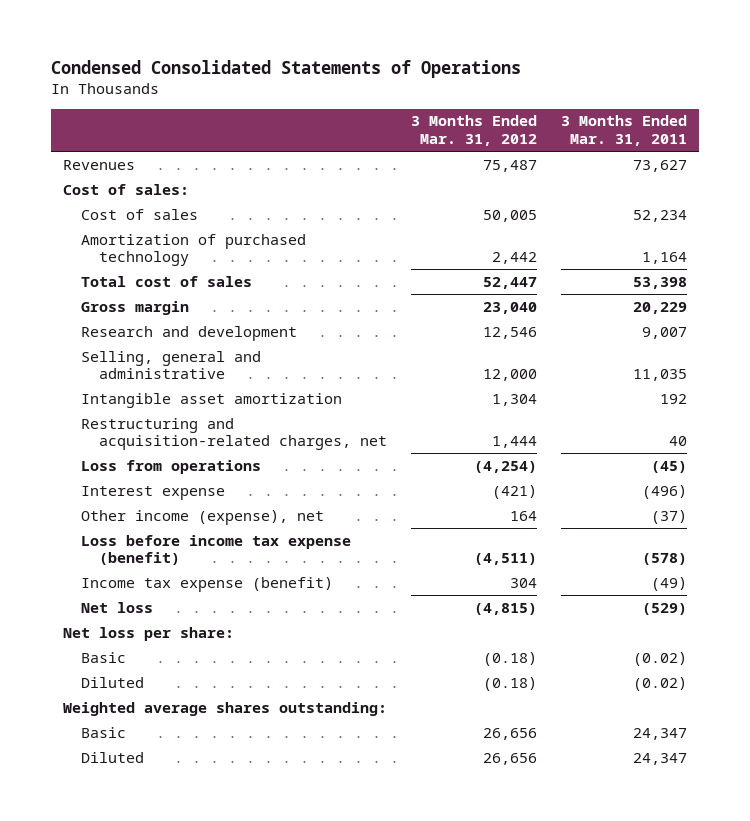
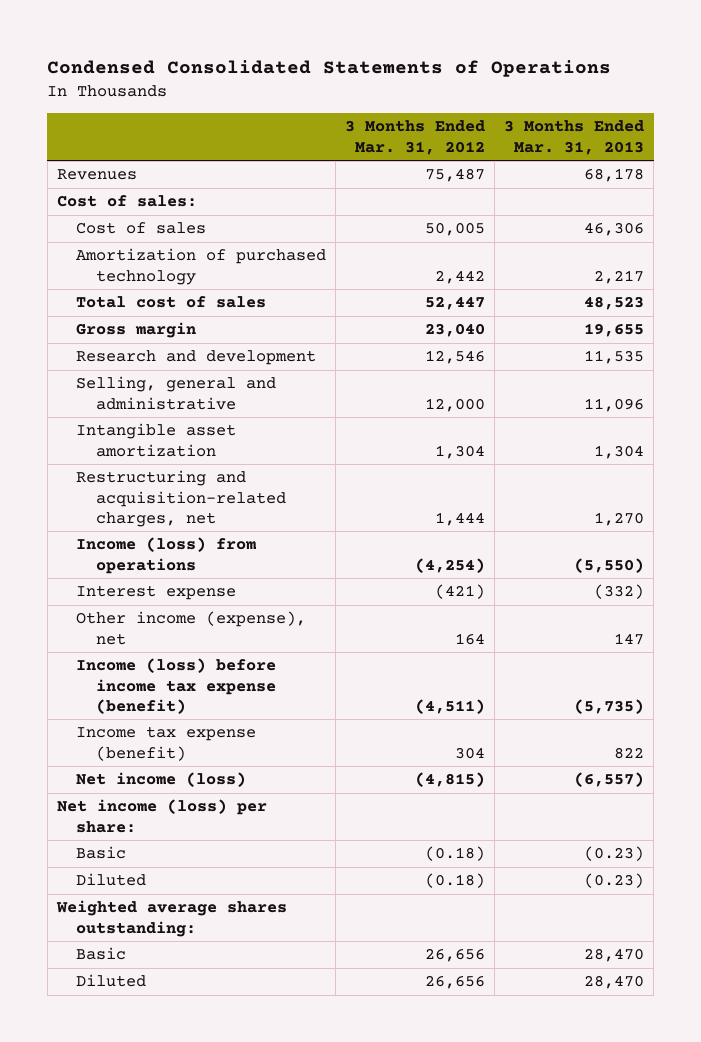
[560,115,687,147] 3 Months Ended Mar. 31, 2011 -> none
none -> [504,120,645,155] 3 Months Ended Mar. 31, 2013
[80,459,261,474] Loss from operations -> [76,537,257,574] Income (loss) from operations
[80,534,351,566] Loss before income tax expense (benefit) -> [76,658,277,714] Income (loss) before income tax expense (benefit)
[80,601,153,613] Net loss -> [76,772,247,788] Net income (loss)
[62,626,234,641] Net loss per share: -> [56,799,267,833] Net income (loss) per share:

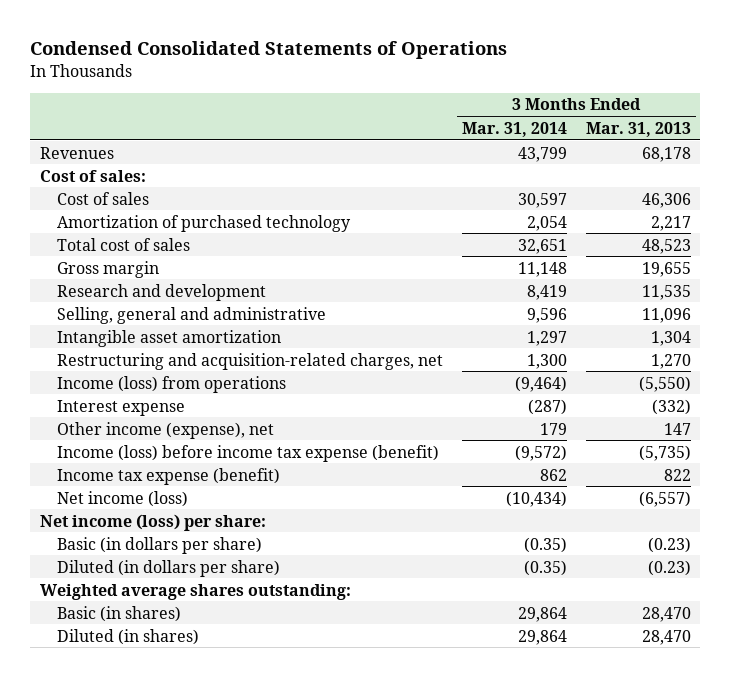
[345,120,486,155] 3 Months Ended Mar. 31, 2012 -> none
none -> [461,121,567,137] Mar. 31, 2014
[76,846,127,860] Basic -> [57,536,263,554] Basic (in dollars per share)
[76,873,147,887] Diluted -> [57,559,281,577] Diluted (in dollars per share)
[76,947,127,961] Basic -> [57,605,182,622] Basic (in shares)
[76,974,147,988] Diluted -> [57,628,200,645] Diluted (in shares)

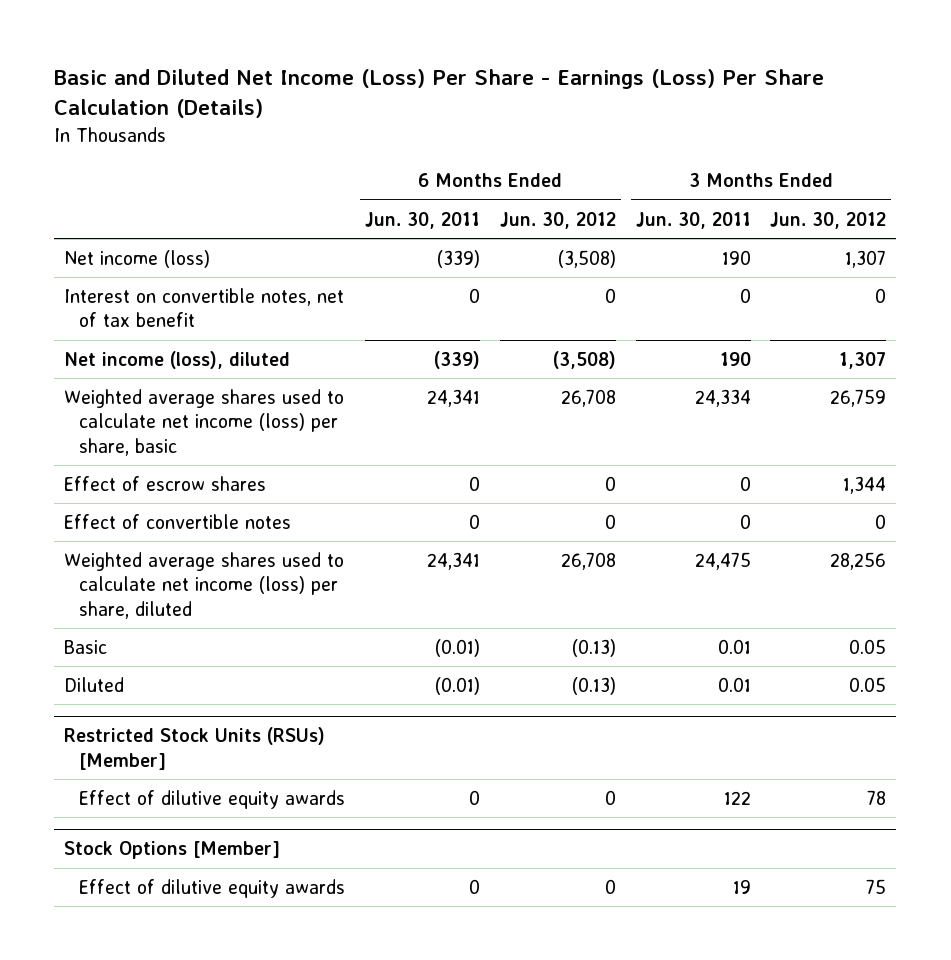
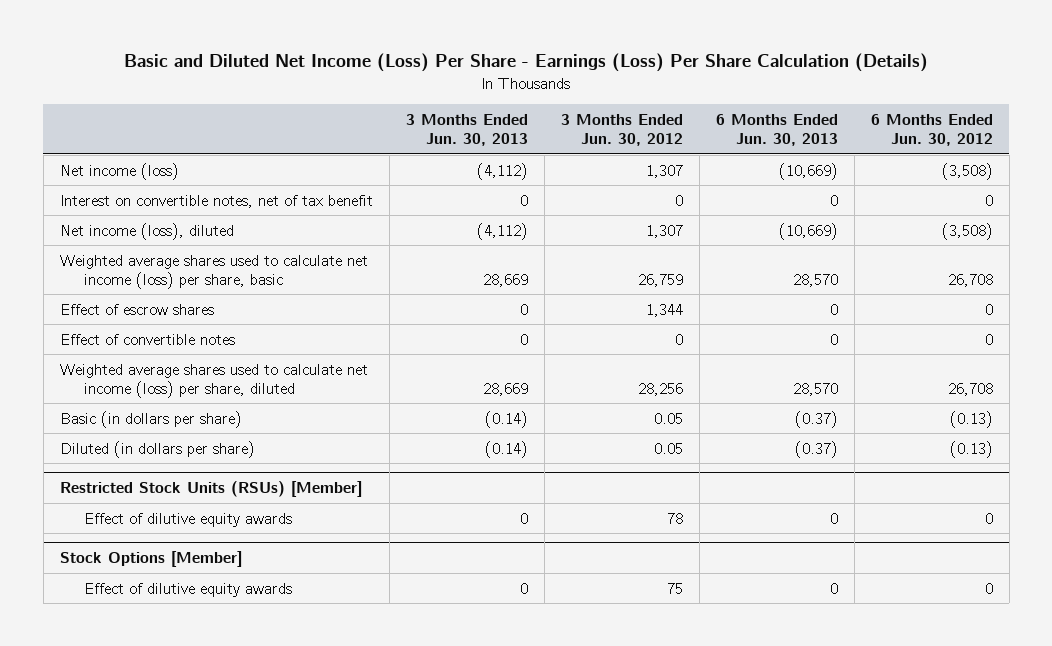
[364,211,480,229] Jun. 30, 2011 -> none
[635,211,751,229] Jun. 30, 2011 -> none
none -> [405,113,528,146] 3 Months Ended Jun. 30, 2013
none -> [715,113,838,146] 6 Months Ended Jun. 30, 2013
[64,639,108,654] Basic -> [59,410,242,428] Basic (in dollars per share)
[64,676,125,692] Diluted -> [59,440,255,458] Diluted (in dollars per share)

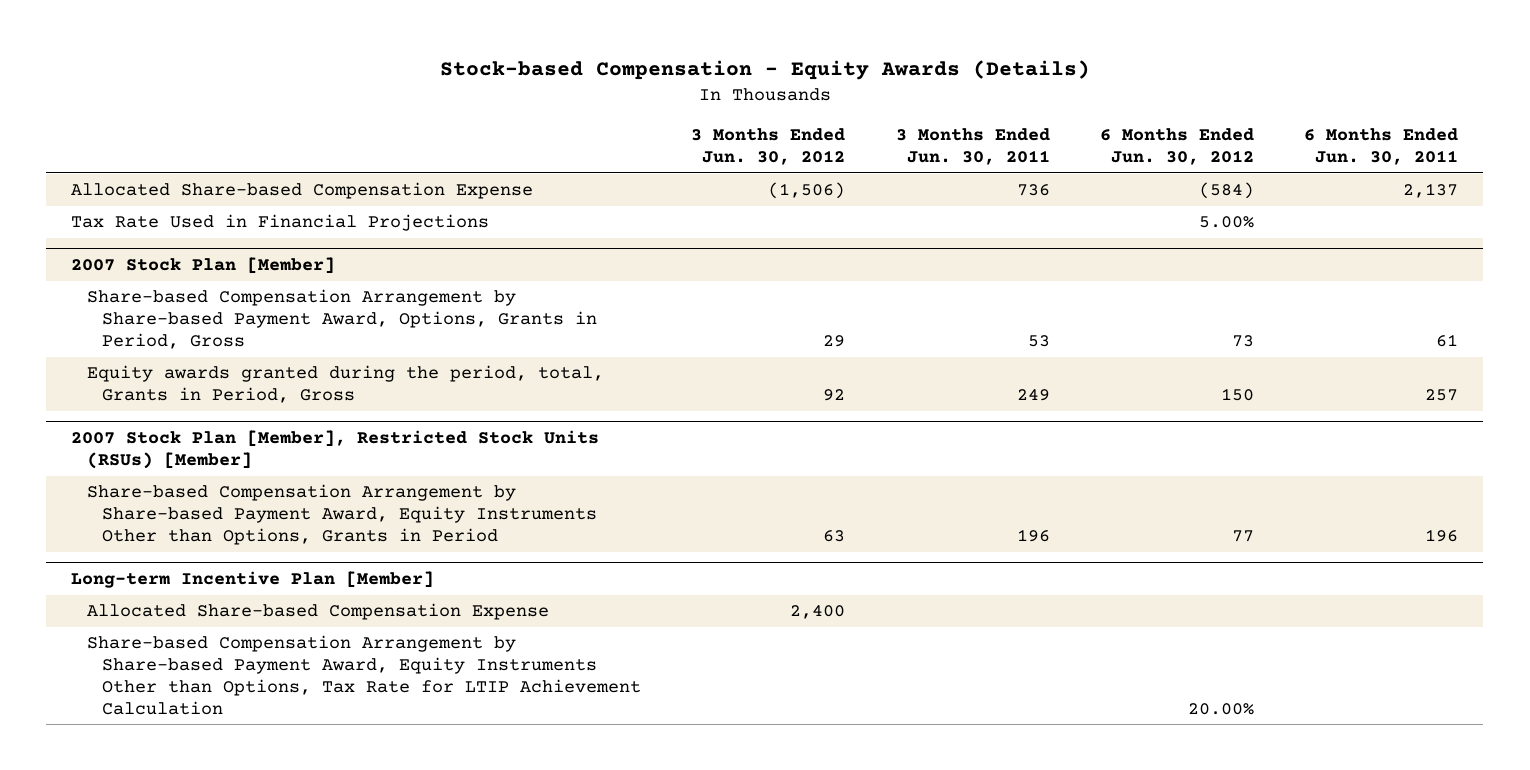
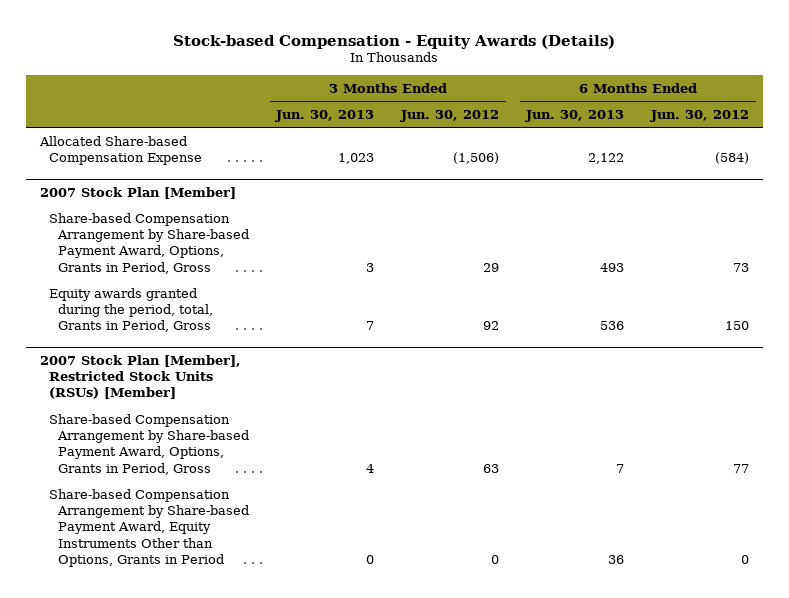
[895,128,1050,166] 3 Months Ended Jun. 30, 2011 -> none
[1304,128,1459,166] 6 Months Ended Jun. 30, 2011 -> none
none -> [275,109,375,122] Jun. 30, 2013
none -> [525,109,625,122] Jun. 30, 2013
[71,214,490,232] Tax Rate Used in Financial Projections -> none
[71,571,435,589] Long-term Incentive Plan [Member] -> none
[86,603,549,621] Allocated Share-based Compensation Expense -> none
[86,635,642,715] Share-based Compensation Arrangement by Share-based Payment Award, Equity Instruments Other than Options, Tax Rate for LTIP Achievement Calculation -> none
none -> [49,413,250,475] Share-based Compensation Arrangement by Share-based Payment Award, Options, Grants in Period, Gross
[823,530,846,543] 63 -> [491,554,500,564] 0
[1232,530,1255,543] 77 -> [741,554,750,564] 0

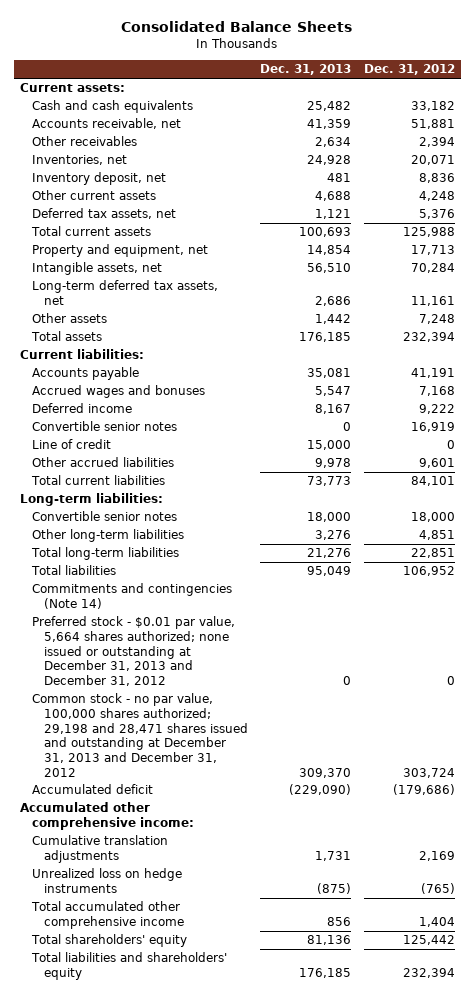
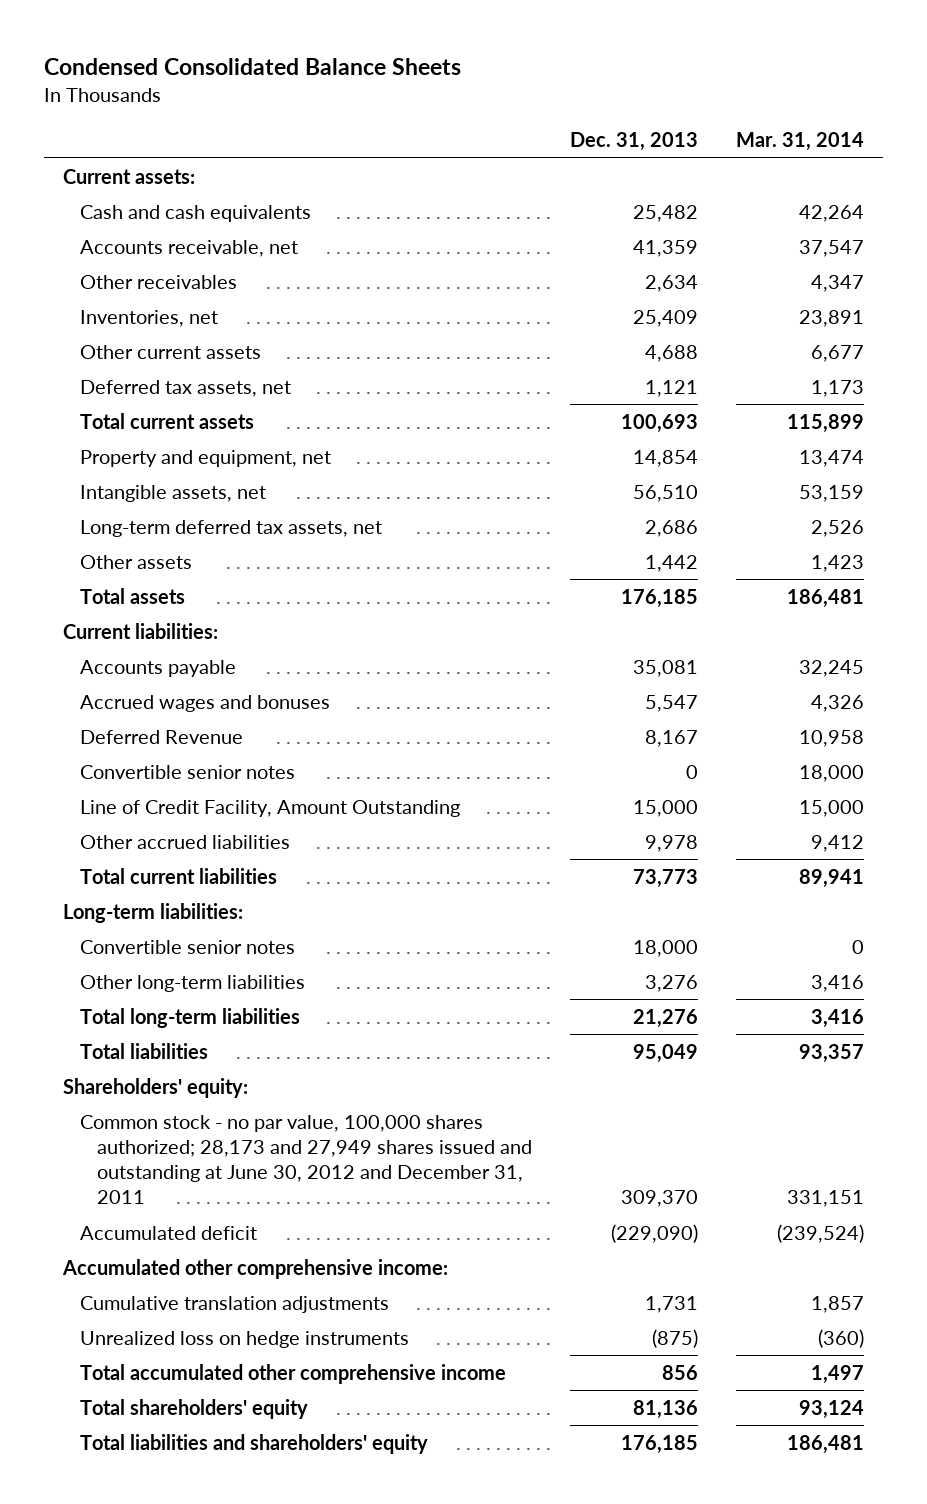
[121,21,353,33] Consolidated Balance Sheets -> [43,58,461,76] Condensed Consolidated Balance Sheets
[363,64,455,76] Dec. 31, 2012 -> none
none -> [736,132,865,152] Mar. 31, 2014
[32,172,167,186] Inventory deposit, net -> none
[307,155,352,166] 24,928 -> [632,309,698,327] 25,409
[32,403,133,414] Deferred income -> [79,729,243,744] Deferred Revenue
[32,439,112,450] Line of credit -> [79,799,460,817] Line of Credit Facility, Amount Outstanding
[32,583,233,609] Commitments and contingencies (Note 14) -> none
[32,616,236,686] Preferred stock - $0.01 par value, 5,664 shares authorized; none issued or outstanding at December 31, 2013 and December 31, 2012 -> none
none -> [62,1077,248,1098] Shareholders' equity:
[32,693,248,777] Common stock - no par value, 100,000 shares authorized; 29,198 and 28,471 shares issued and outstanding at December 31, 2013 and December 31, 2012 -> [79,1114,532,1205] Common stock - no par value, 100,000 shares authorized; 28,173 and 27,949 shares issued and outstanding at June 30, 2012 and December 31, 2011

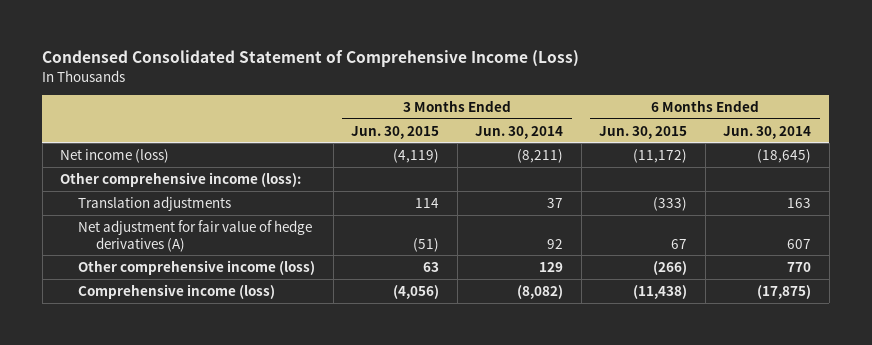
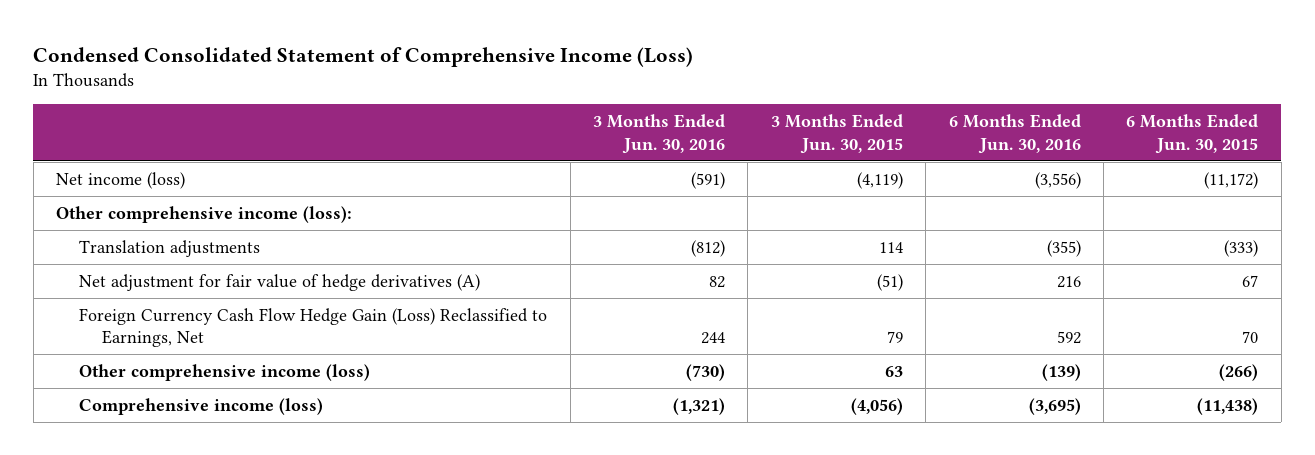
[475,125,564,139] Jun. 30, 2014 -> none
[723,125,812,139] Jun. 30, 2014 -> none
none -> [593,113,726,154] 3 Months Ended Jun. 30, 2016
none -> [948,113,1081,154] 6 Months Ended Jun. 30, 2016
none -> [79,307,548,348] Foreign Currency Cash Flow Hedge Gain (Loss) Reclassified to Earnings, Net

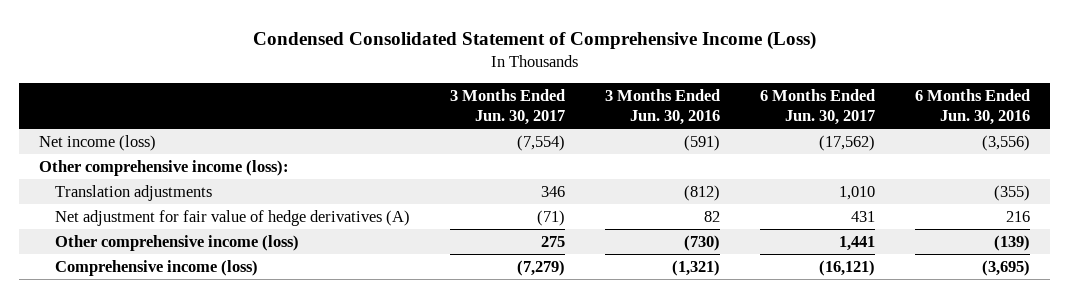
[770,113,903,154] 3 Months Ended Jun. 30, 2015 -> none
[1126,113,1259,154] 6 Months Ended Jun. 30, 2015 -> none
none -> [449,88,565,126] 3 Months Ended Jun. 30, 2017
none -> [759,88,875,126] 6 Months Ended Jun. 30, 2017
[79,307,548,348] Foreign Currency Cash Flow Hedge Gain (Loss) Reclassified to Earnings, Net -> none

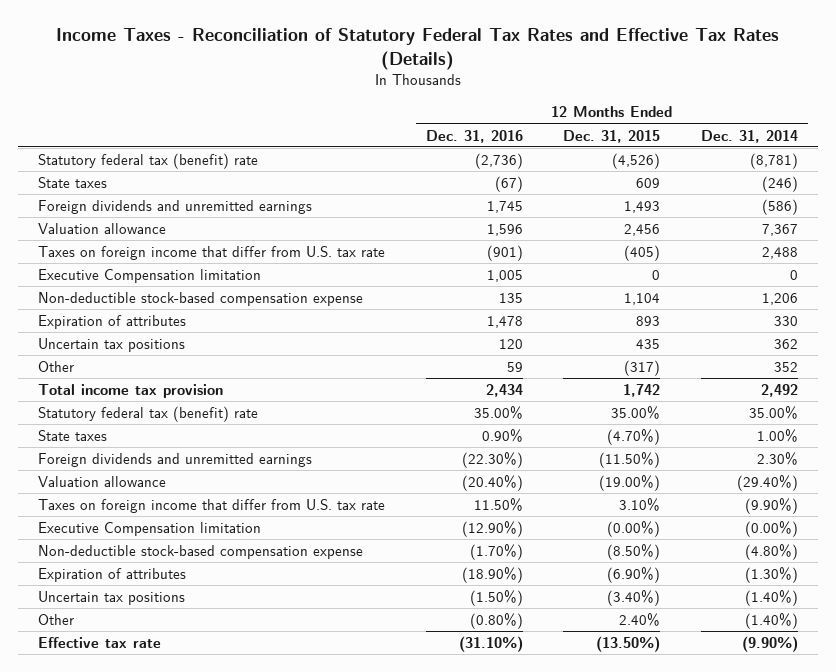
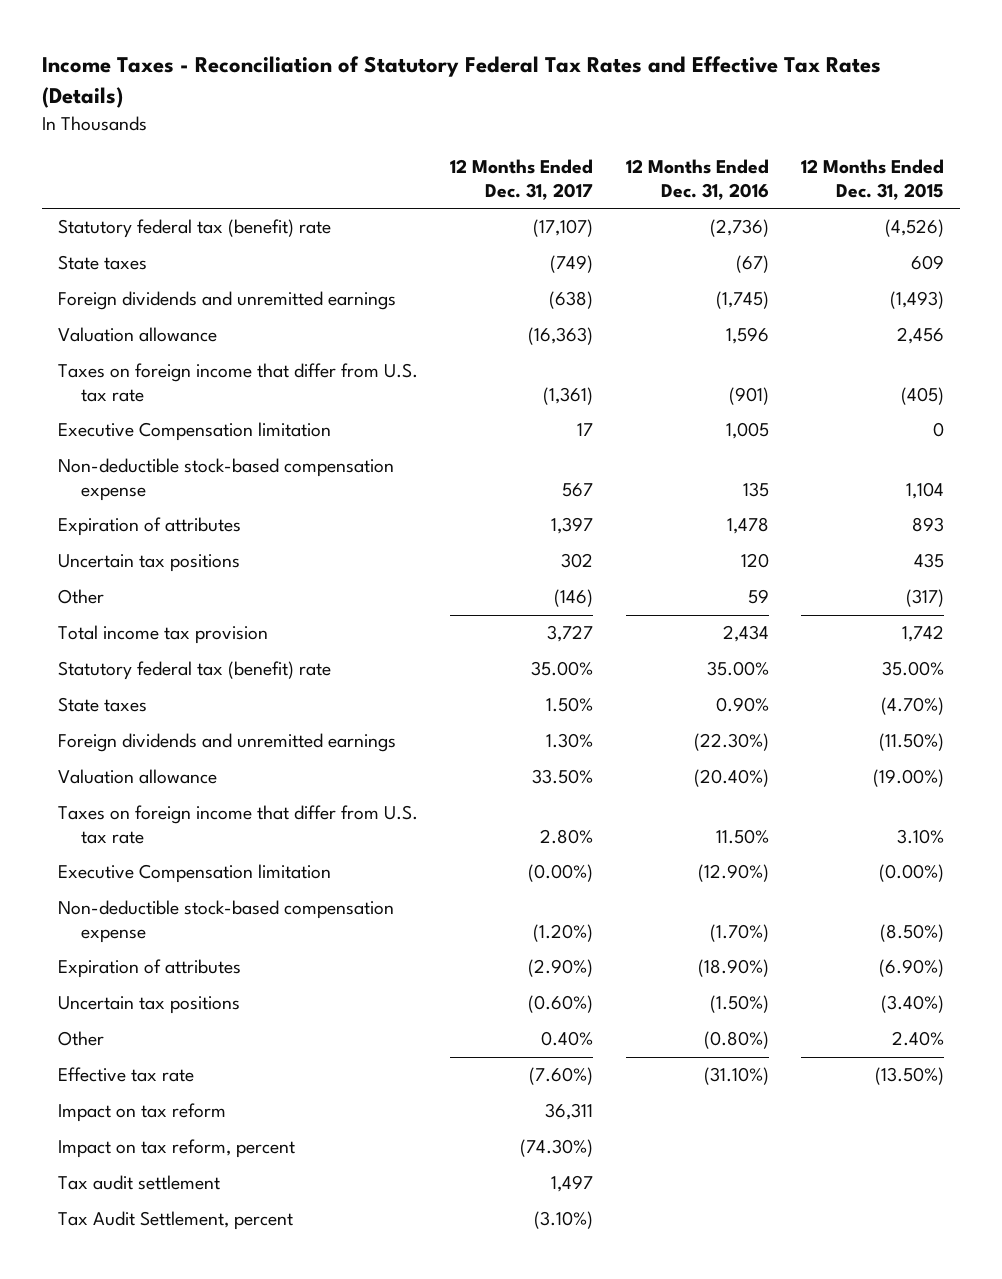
[701,129,799,143] Dec. 31, 2014 -> none
none -> [450,159,594,200] 12 Months Ended Dec. 31, 2017
[486,200,523,213] 1,745 -> [715,291,769,310] (1,745)
[624,200,661,213] 1,493 -> [889,291,944,310] (1,493)
none -> [58,1103,227,1123] Impact on tax reform
none -> [58,1139,296,1159] Impact on tax reform, percent
none -> [58,1175,221,1191] Tax audit settlement
none -> [58,1211,294,1231] Tax Audit Settlement, percent

